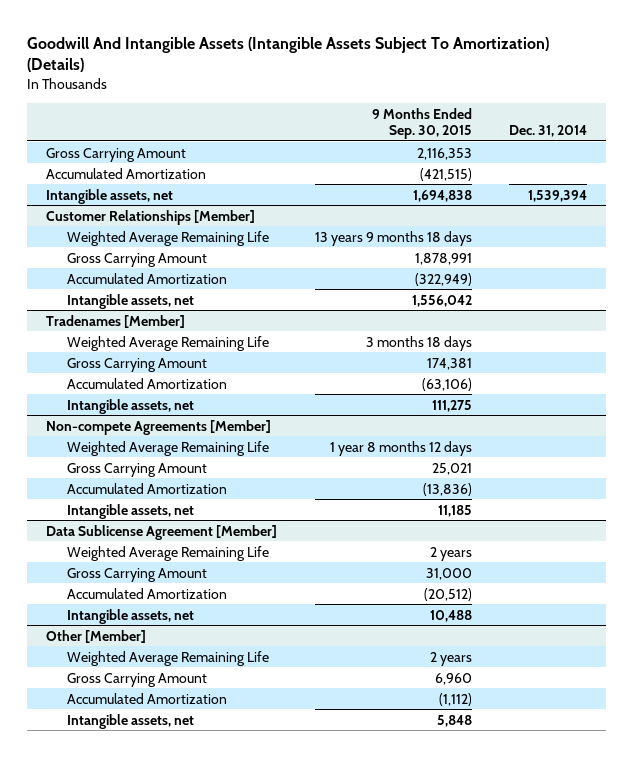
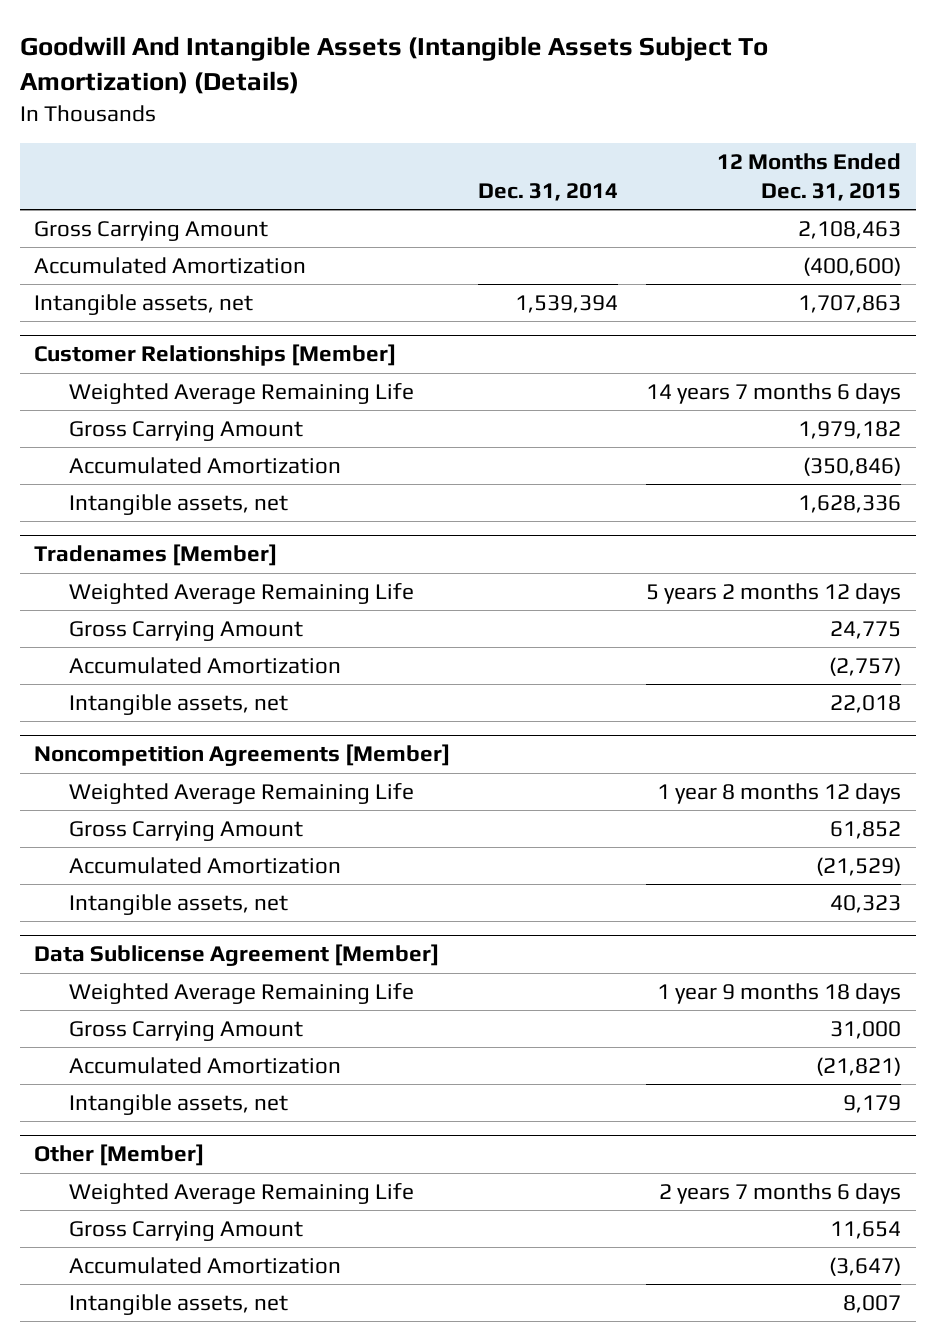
[371,107,472,139] 9 Months Ended Sep. 30, 2015 -> none
none -> [717,153,902,201] 12 Months Ended Dec. 31, 2015
[46,419,272,435] Non-compete Agreements [Member] -> [33,744,450,767] Noncompetition Agreements [Member]

